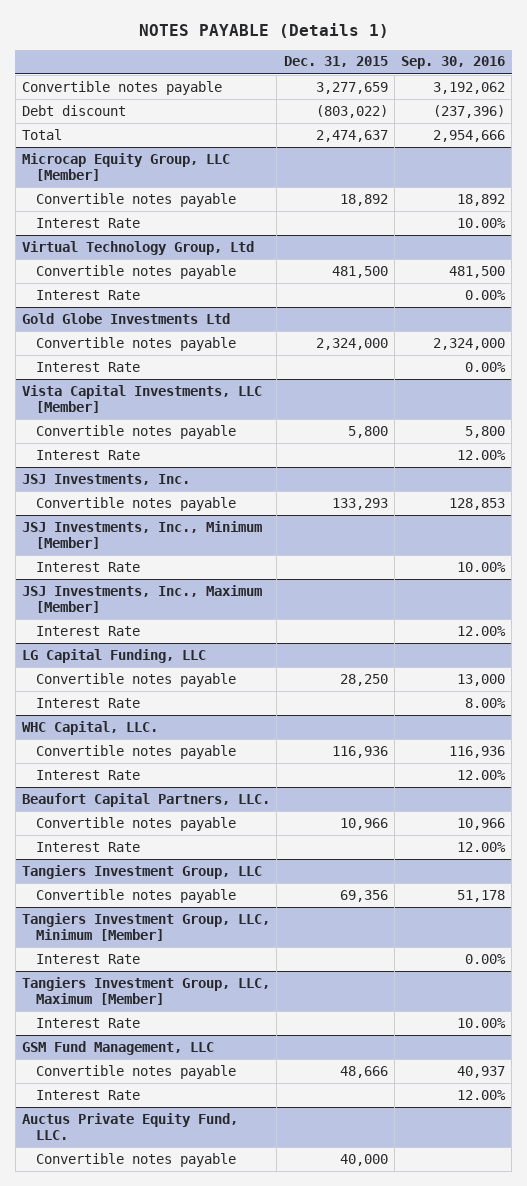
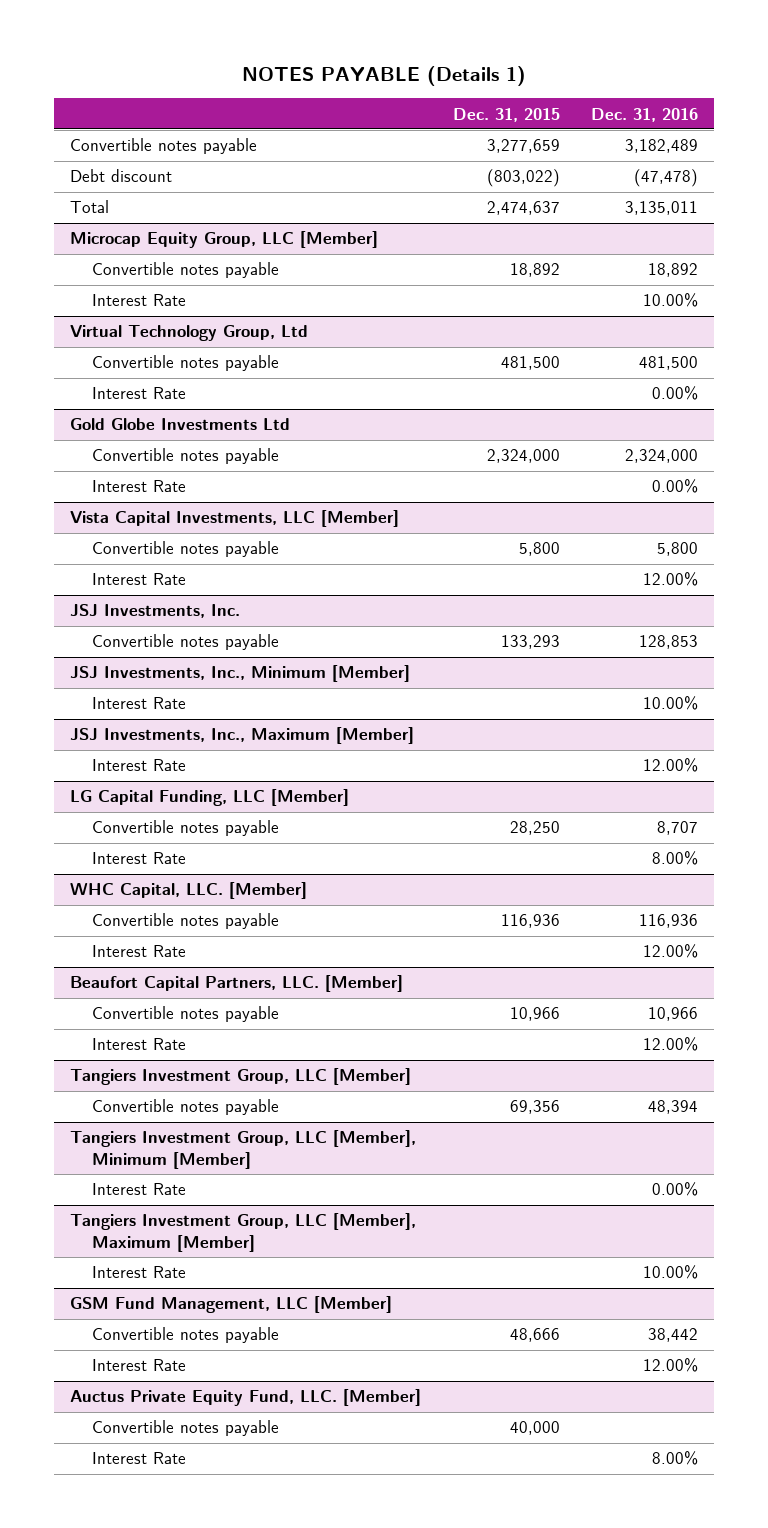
[401,56,506,70] Sep. 30, 2016 -> none
none -> [591,107,699,122] Dec. 31, 2016
[21,648,206,663] LG Capital Funding, LLC -> [69,789,349,807] LG Capital Funding, LLC [Member]
[21,720,158,735] WHC Capital, LLC. -> [69,882,307,900] WHC Capital, LLC. [Member]
[21,792,270,807] Beaufort Capital Partners, LLC. -> [69,975,403,993] Beaufort Capital Partners, LLC. [Member]
[21,864,262,879] Tangiers Investment Group, LLC -> [69,1068,411,1086] Tangiers Investment Group, LLC [Member]
[21,912,270,942] Tangiers Investment Group, LLC, Minimum [Member] -> [69,1130,416,1169] Tangiers Investment Group, LLC [Member], Minimum [Member]
[21,976,270,1006] Tangiers Investment Group, LLC, Maximum [Member] -> [69,1213,416,1252] Tangiers Investment Group, LLC [Member], Maximum [Member]
[21,1040,214,1055] GSM Fund Management, LLC -> [69,1296,392,1314] GSM Fund Management, LLC [Member]
[21,1112,238,1141] Auctus Private Equity Fund, LLC. -> [69,1389,421,1407] Auctus Private Equity Fund, LLC. [Member]
none -> [91,1452,186,1465] Interest Rate

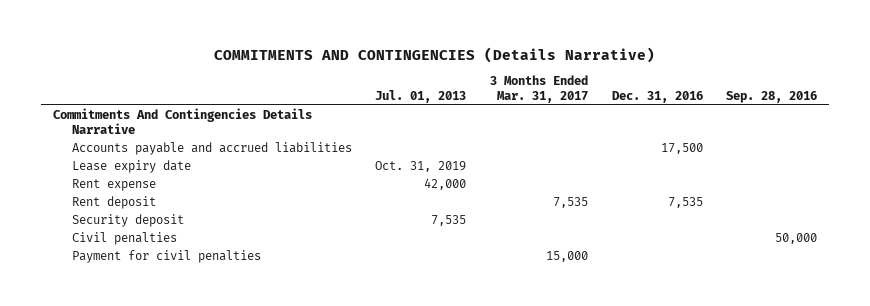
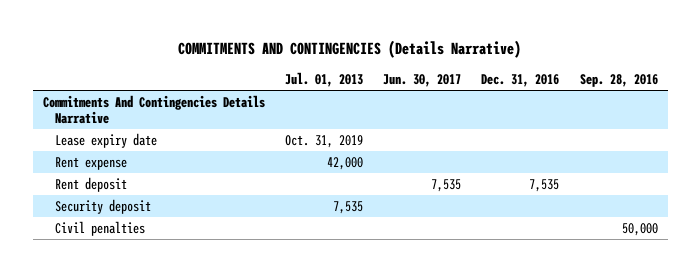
[489,75,588,103] 3 Months Ended Mar. 31, 2017 -> none
none -> [383,74,462,88] Jun. 30, 2017
[71,142,352,156] Accounts payable and accrued liabilities -> none
[71,250,261,264] Payment for civil penalties -> none

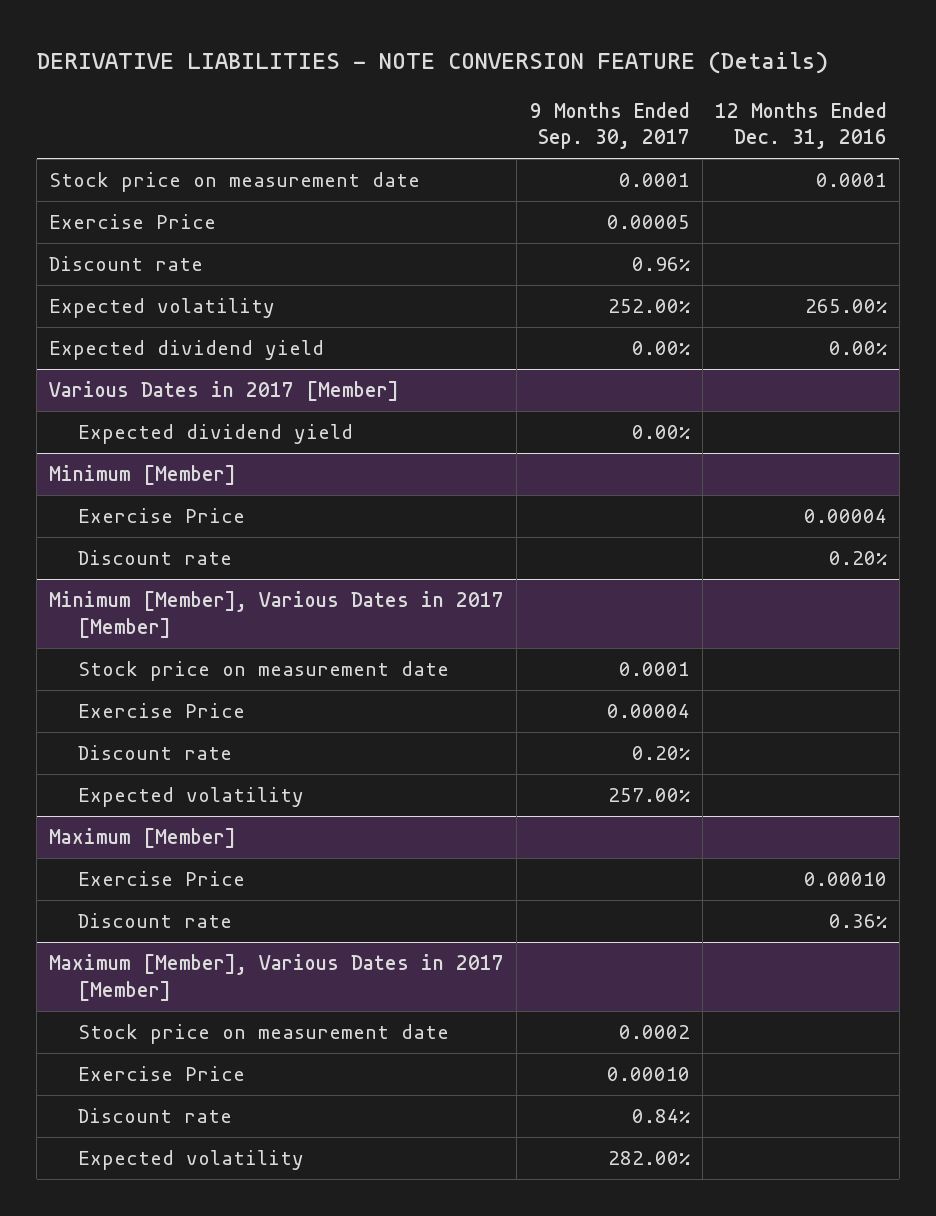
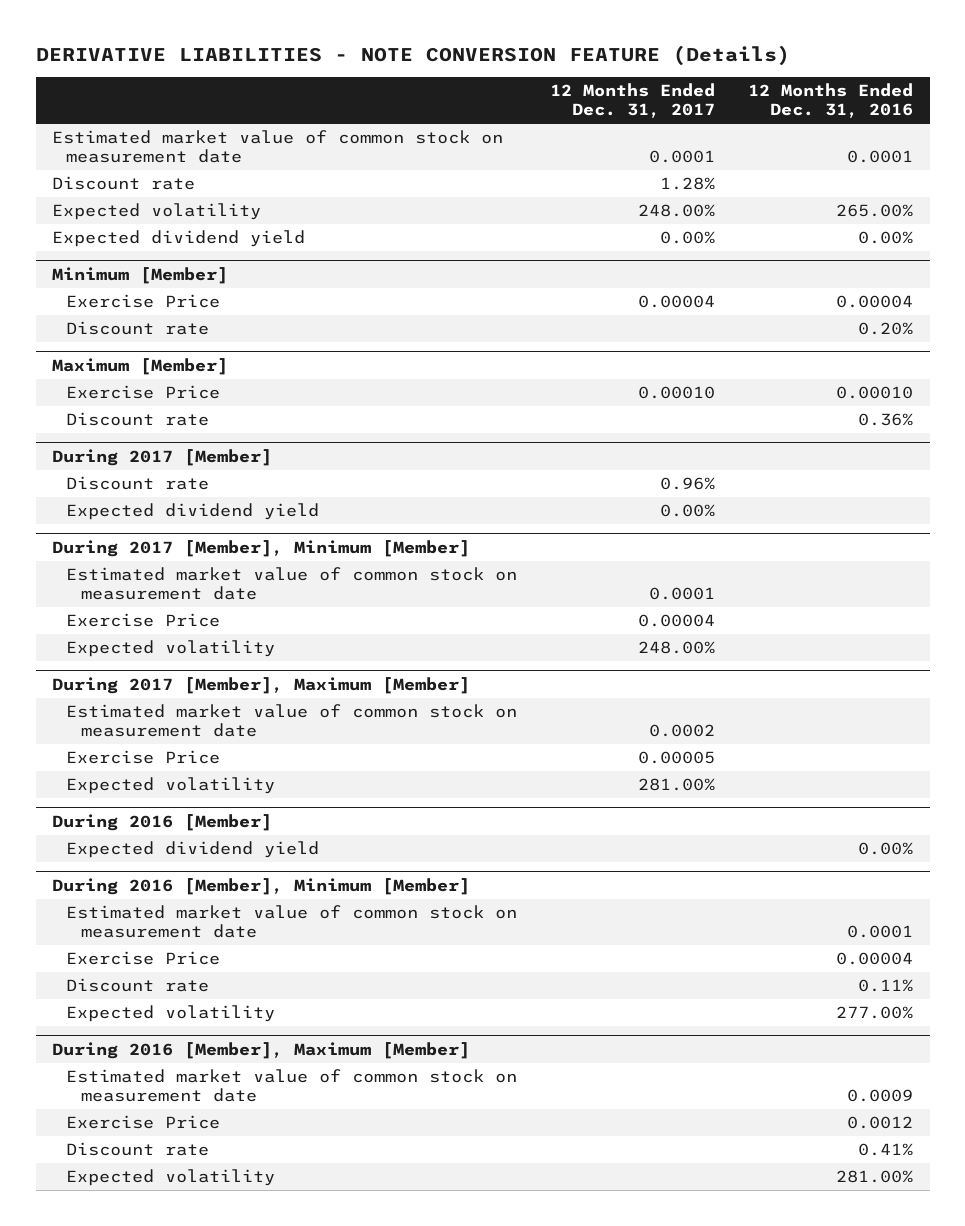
[529,101,690,150] 9 Months Ended Sep. 30, 2017 -> none
none -> [550,83,716,119] 12 Months Ended Dec. 31, 2017
[49,214,217,230] Exercise Price -> none
[49,172,421,193] Stock price on measurement date -> [52,130,504,164] Estimated market value of common stock on measurement date
[49,381,400,402] Various Dates in 2017 [Member] -> none
[78,424,354,445] Expected dividend yield -> none
[49,591,505,638] Minimum [Member], Various Dates in 2017 [Member] -> none
[78,661,450,682] Stock price on measurement date -> none
[78,703,246,719] Exercise Price -> none
[78,745,233,761] Discount rate -> none
[78,787,305,808] Expected volatility -> none
[49,954,505,1001] Maximum [Member], Various Dates in 2017 [Member] -> none
[78,1024,450,1045] Stock price on measurement date -> none
[78,1066,246,1082] Exercise Price -> none
[78,1108,233,1124] Discount rate -> none
[78,1150,305,1171] Expected volatility -> none
none -> [52,448,273,466] During 2017 [Member]
none -> [66,476,210,491] Discount rate
none -> [66,503,320,521] Expected dividend yield
none -> [52,539,471,557] During 2017 [Member], Minimum [Member]
none -> [66,567,518,601] Estimated market value of common stock on measurement date
none -> [66,613,221,628] Exercise Price
none -> [66,640,276,658] Expected volatility
none -> [52,676,471,694] During 2017 [Member], Maximum [Member]
none -> [66,704,518,738] Estimated market value of common stock on measurement date
none -> [66,750,221,765] Exercise Price
none -> [66,777,276,795] Expected volatility
none -> [52,813,273,831] During 2016 [Member]
none -> [66,841,320,859] Expected dividend yield
none -> [52,877,471,895] During 2016 [Member], Minimum [Member]
none -> [66,905,518,939] Estimated market value of common stock on measurement date
none -> [66,951,221,966] Exercise Price
none -> [66,978,210,993] Discount rate
none -> [66,1005,276,1023] Expected volatility
none -> [52,1041,471,1059] During 2016 [Member], Maximum [Member]
none -> [66,1069,518,1103] Estimated market value of common stock on measurement date
none -> [66,1115,221,1130] Exercise Price
none -> [66,1142,210,1157] Discount rate
none -> [66,1169,276,1187] Expected volatility

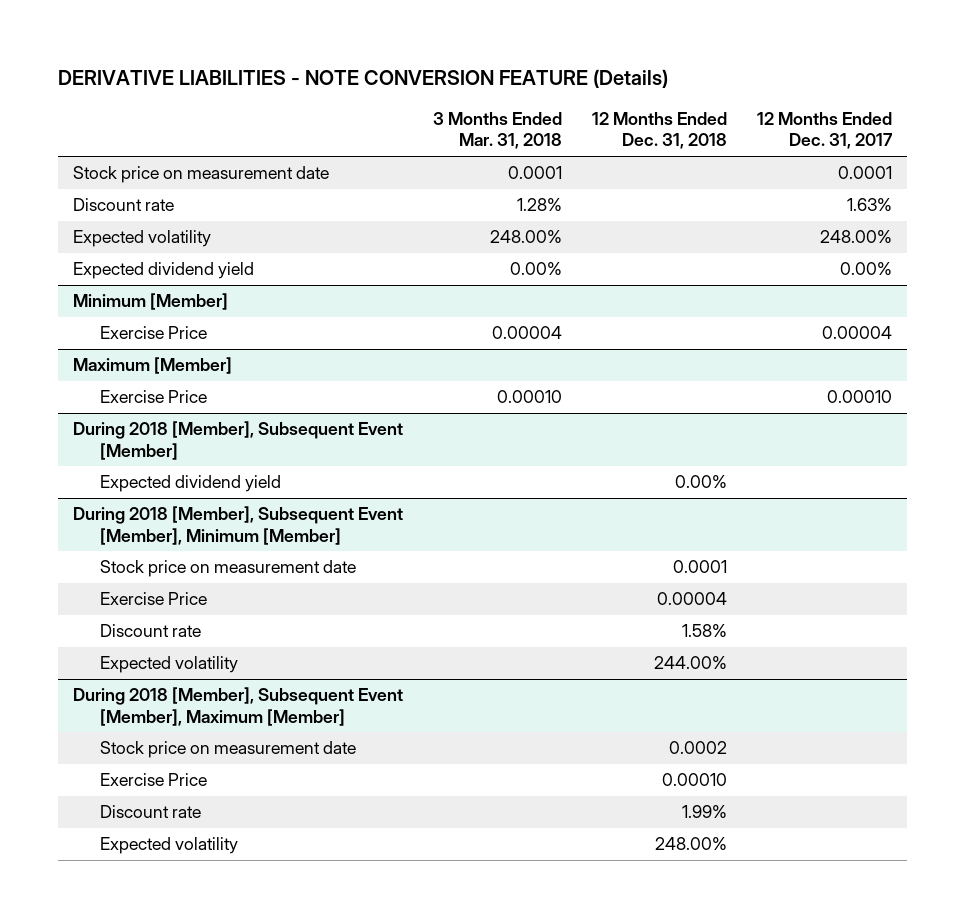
[748,83,914,119] 12 Months Ended Dec. 31, 2016 -> none
none -> [433,112,563,150] 3 Months Ended Mar. 31, 2018
none -> [591,112,727,150] 12 Months Ended Dec. 31, 2018
[52,130,504,164] Estimated market value of common stock on measurement date -> [73,166,330,184] Stock price on measurement date
[660,177,716,191] 1.28% -> [846,198,892,212] 1.63%
[66,321,210,336] Discount rate -> none
[66,412,210,427] Discount rate -> none
[52,448,273,466] During 2017 [Member] -> none
[66,476,210,491] Discount rate -> none
[66,503,320,521] Expected dividend yield -> none
[52,539,471,557] During 2017 [Member], Minimum [Member] -> none
[66,567,518,601] Estimated market value of common stock on measurement date -> none
[66,613,221,628] Exercise Price -> none
[66,640,276,658] Expected volatility -> none
[52,676,471,694] During 2017 [Member], Maximum [Member] -> none
[66,704,518,738] Estimated market value of common stock on measurement date -> none
[66,750,221,765] Exercise Price -> none
[66,777,276,795] Expected volatility -> none
[52,813,273,831] During 2016 [Member] -> none
[66,841,320,859] Expected dividend yield -> none
[52,877,471,895] During 2016 [Member], Minimum [Member] -> none
[66,905,518,939] Estimated market value of common stock on measurement date -> none
[66,951,221,966] Exercise Price -> none
[66,978,210,993] Discount rate -> none
[66,1005,276,1023] Expected volatility -> none
[52,1041,471,1059] During 2016 [Member], Maximum [Member] -> none
[66,1069,518,1103] Estimated market value of common stock on measurement date -> none
[66,1115,221,1130] Exercise Price -> none
[66,1142,210,1157] Discount rate -> none
[66,1169,276,1187] Expected volatility -> none
none -> [73,421,404,460] During 2018 [Member], Subsequent Event [Member]
none -> [99,475,281,493] Expected dividend yield
none -> [73,506,404,545] During 2018 [Member], Subsequent Event [Member], Minimum [Member]
none -> [99,560,356,578] Stock price on measurement date
none -> [99,592,207,606] Exercise Price
none -> [99,624,201,638] Discount rate
none -> [99,656,238,674] Expected volatility
none -> [73,687,404,726] During 2018 [Member], Subsequent Event [Member], Maximum [Member]
none -> [99,741,356,759] Stock price on measurement date
none -> [99,773,207,787] Exercise Price
none -> [99,805,201,819] Discount rate
none -> [99,837,238,855] Expected volatility

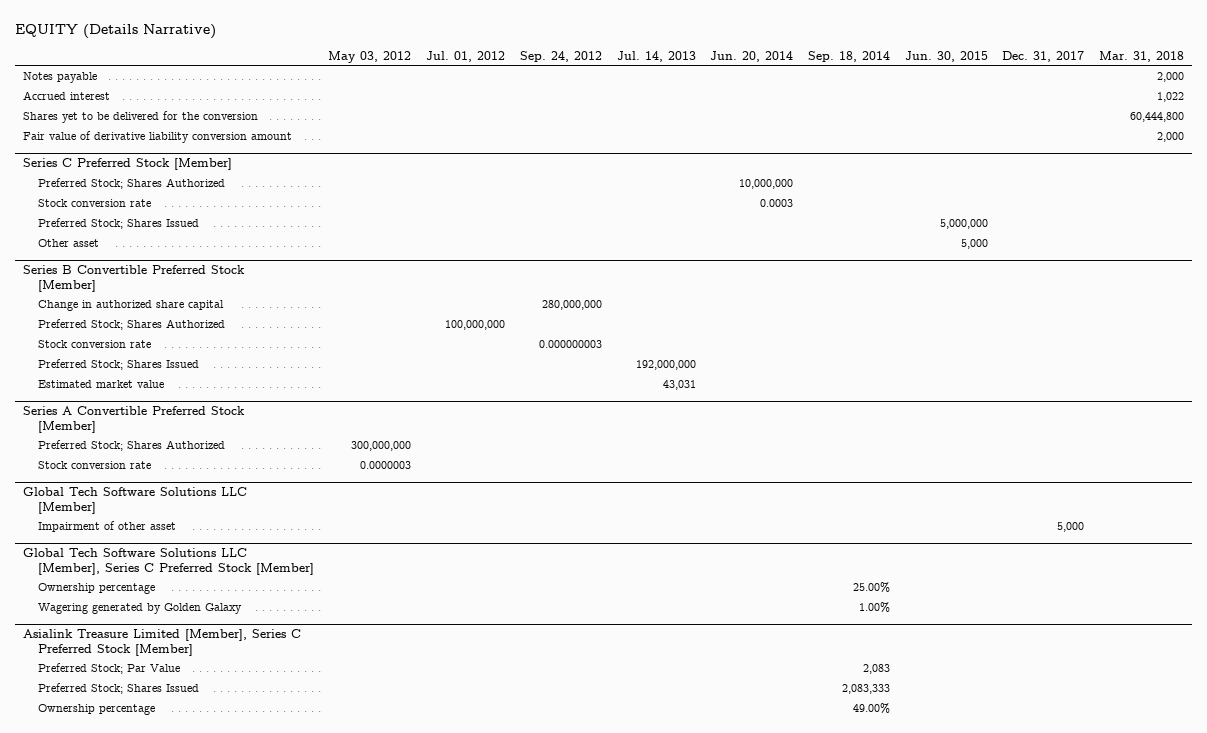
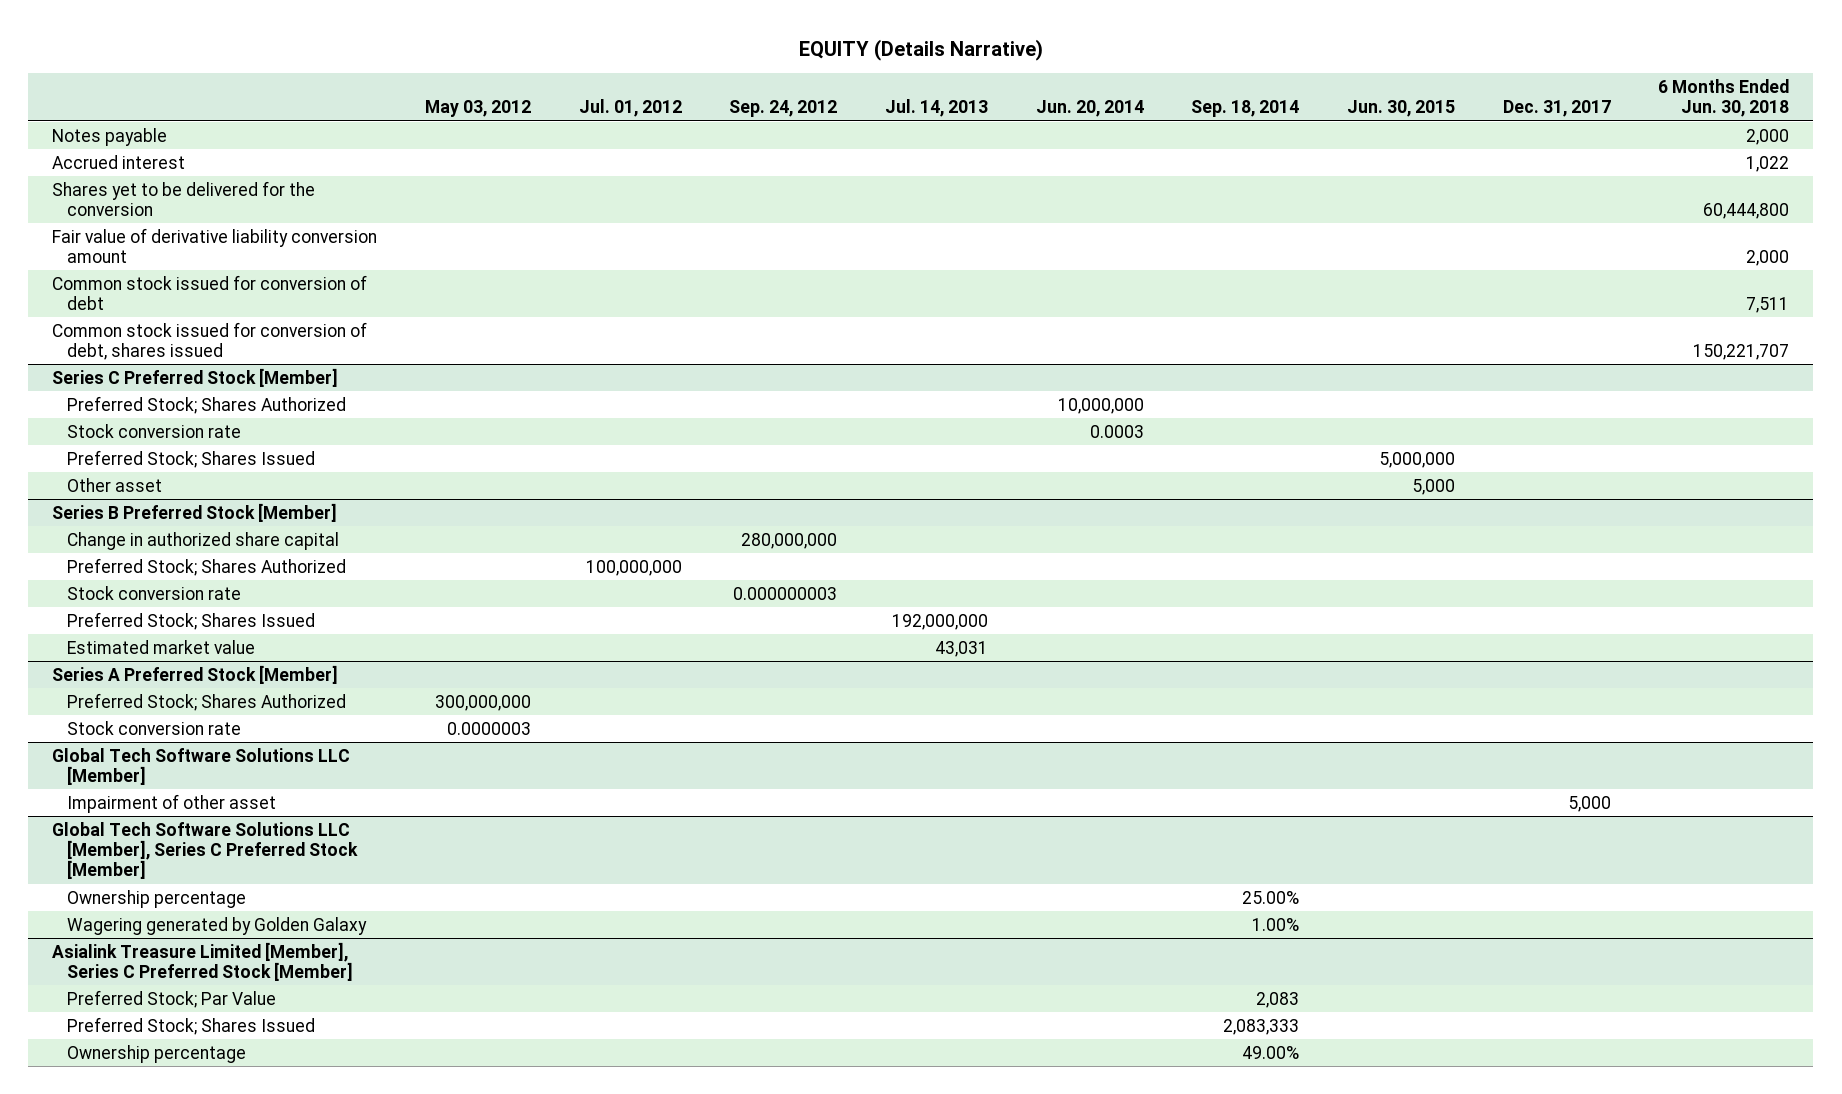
[1099,50,1185,62] Mar. 31, 2018 -> none
none -> [1658,78,1790,118] 6 Months Ended Jun. 30, 2018
none -> [52,274,368,310] Common stock issued for conversion of debt
none -> [52,321,368,360] Common stock issued for conversion of debt, shares issued
[22,265,245,292] Series B Convertible Preferred Stock [Member] -> [52,502,338,522] Series B Preferred Stock [Member]
[22,406,245,433] Series A Convertible Preferred Stock [Member] -> [52,664,339,684] Series A Preferred Stock [Member]

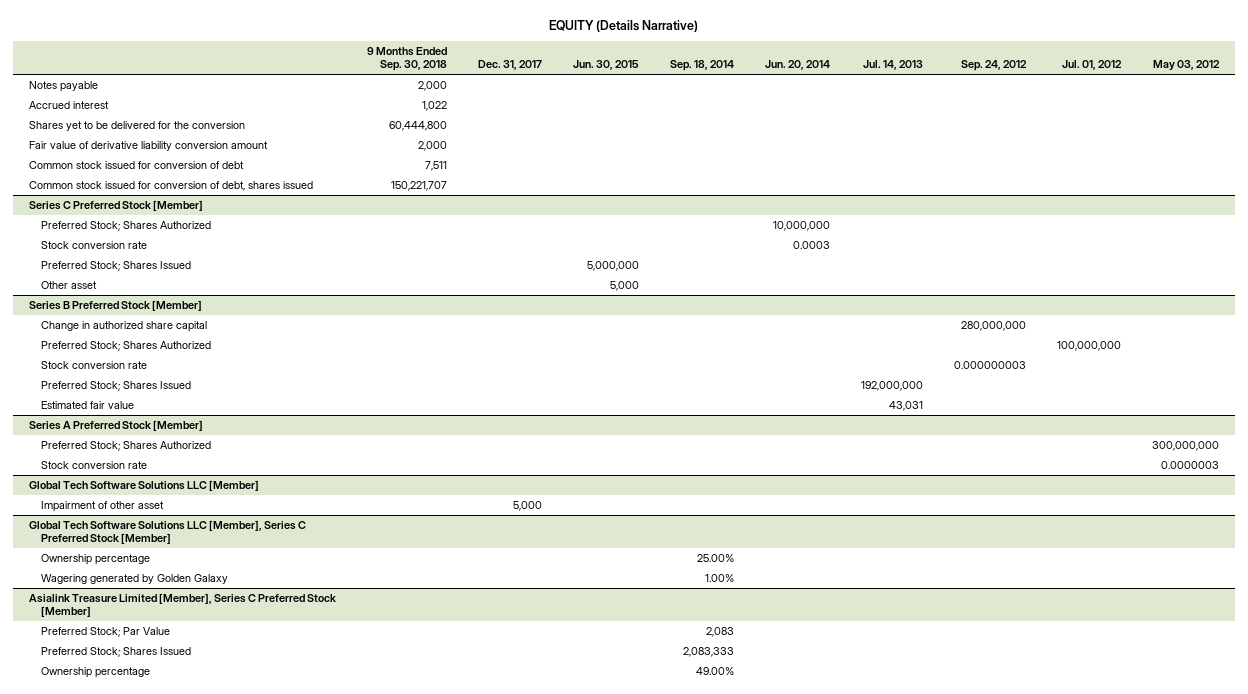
[1658,78,1790,118] 6 Months Ended Jun. 30, 2018 -> none
none -> [366,47,447,72] 9 Months Ended Sep. 30, 2018
[66,639,255,654] Estimated market value -> [41,400,135,409] Estimated fair value

